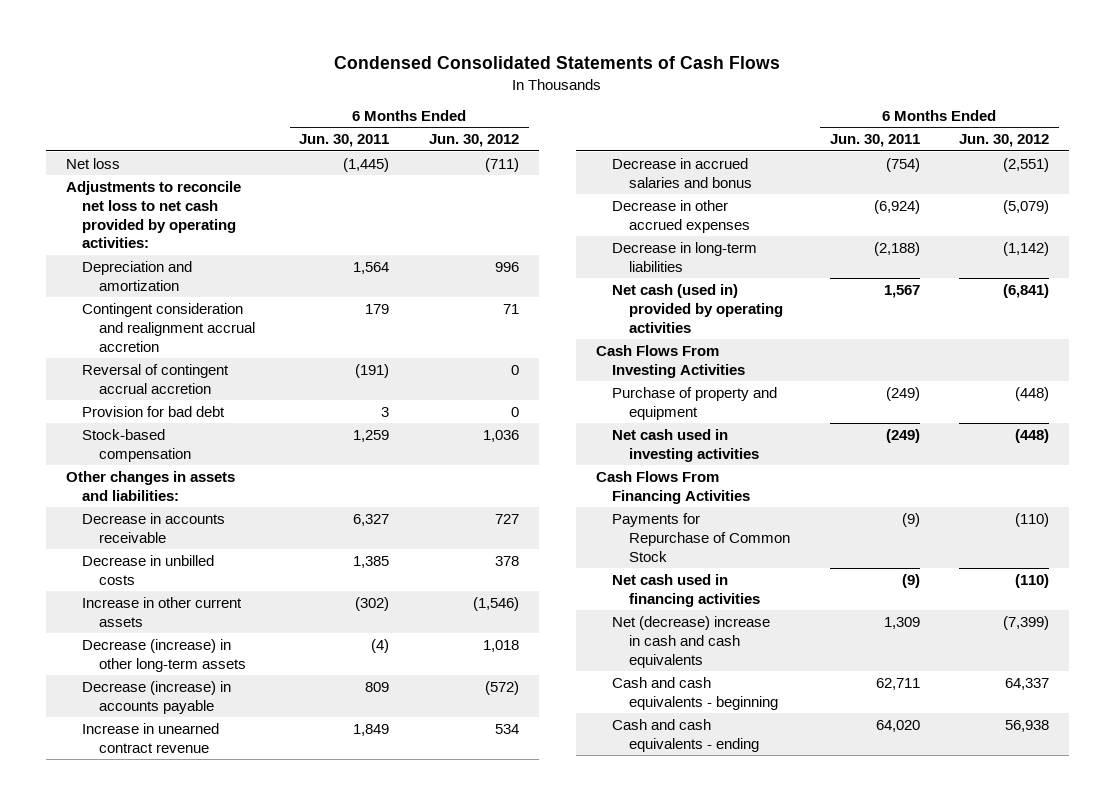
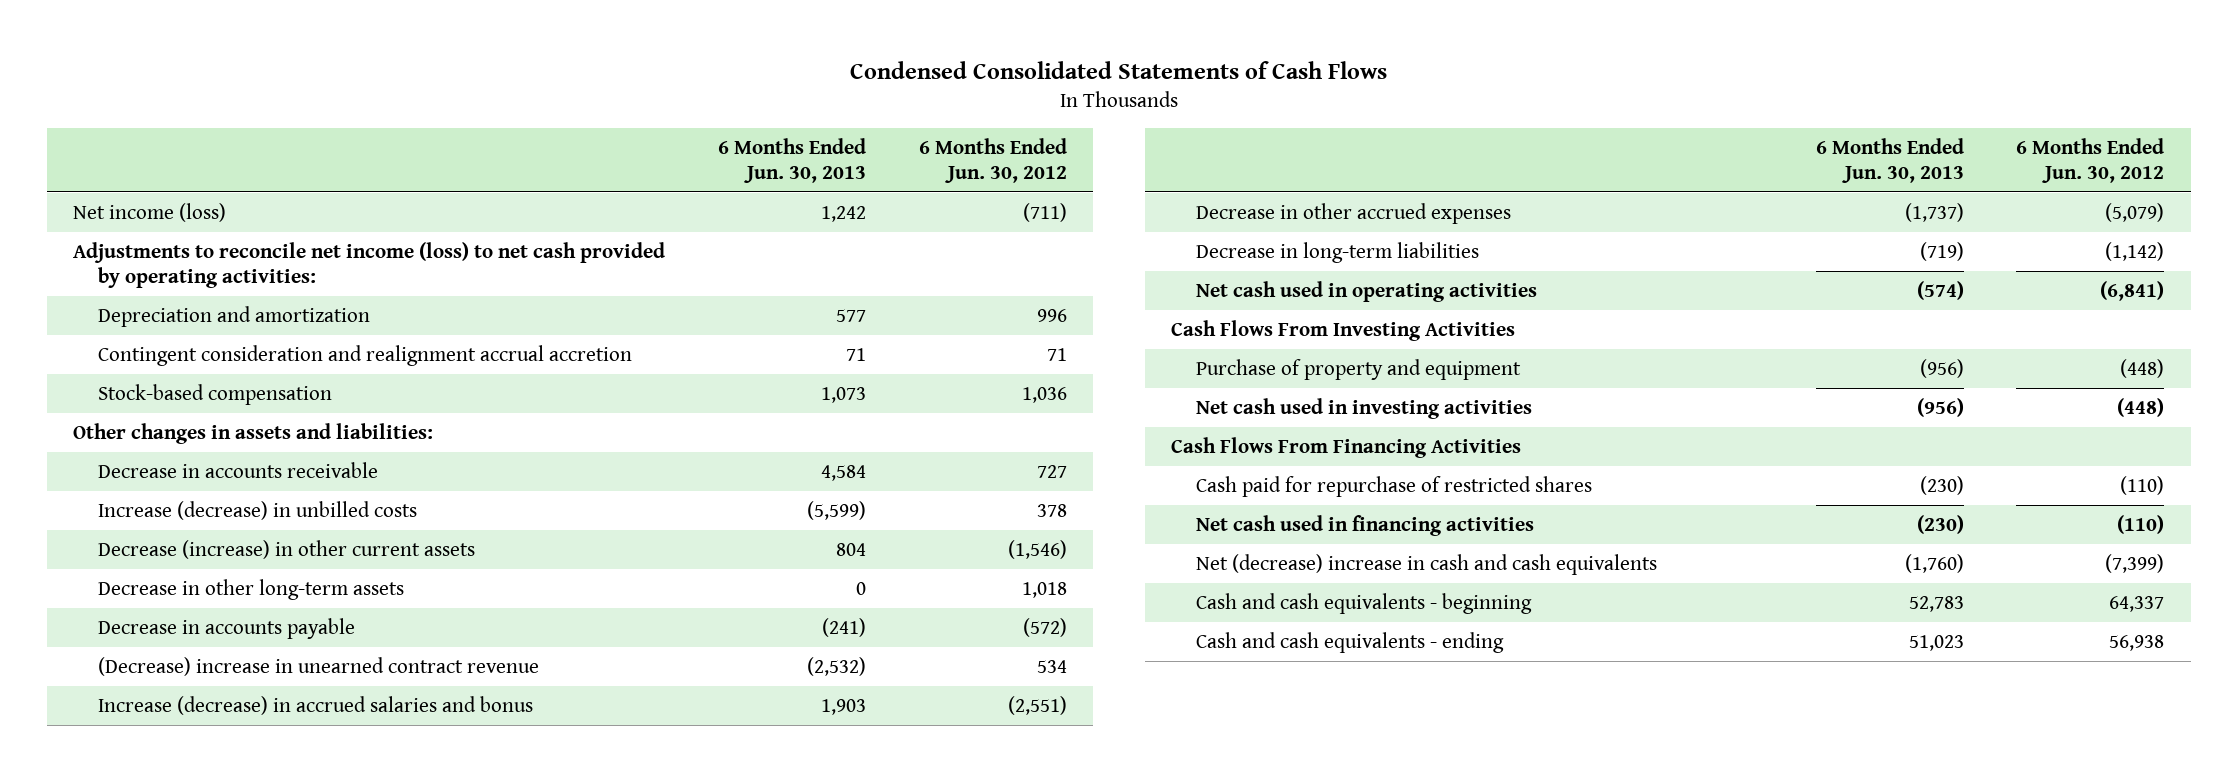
[299,134,390,148] Jun. 30, 2011 -> none
none -> [717,137,866,183] 6 Months Ended Jun. 30, 2013
[65,157,120,169] Net loss -> [73,202,227,222] Net income (loss)
[65,180,241,249] Adjustments to reconcile net loss to net cash provided by operating activities: -> [73,241,666,288] Adjustments to reconcile net income (loss) to net cash provided by operating activities:
[82,363,230,394] Reversal of contingent accrual accretion -> none
[82,405,226,417] Provision for bad debt -> none
[82,554,215,585] Decrease in unbilled costs -> [98,500,418,520] Increase (decrease) in unbilled costs
[82,596,243,627] Increase in other current assets -> [98,539,476,559] Decrease (increase) in other current assets
[82,638,247,672] Decrease (increase) in other long-term assets -> [98,578,405,600] Decrease in other long-term assets
[82,680,232,714] Decrease (increase) in accounts payable -> [98,617,356,639] Decrease in accounts payable
[82,722,220,753] Increase in unearned contract revenue -> [98,656,540,676] (Decrease) increase in unearned contract revenue
[612,157,753,188] Decrease in accrued salaries and bonus -> [98,695,534,715] Increase (decrease) in accrued salaries and bonus
[612,283,784,333] Net cash (used in) provided by operating activities -> [1195,280,1537,302] Net cash used in operating activities
[612,512,791,562] Payments for Repurchase of Common Stock -> [1195,475,1592,497] Cash paid for repurchase of restricted shares

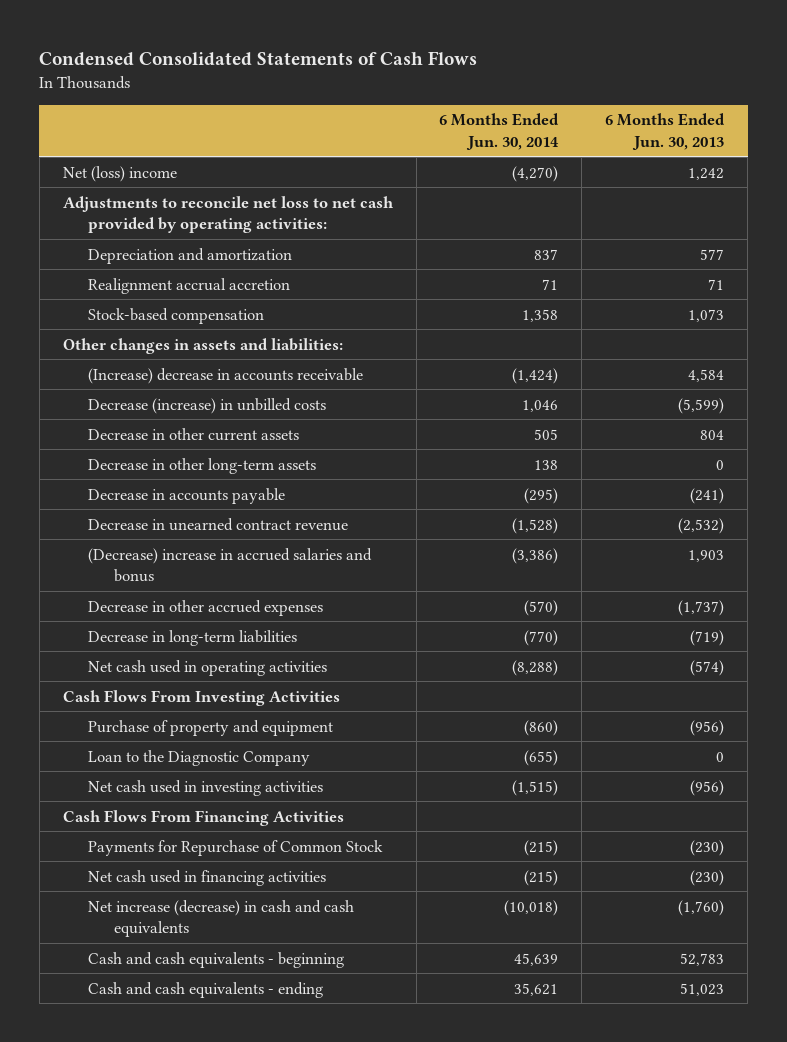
[918,137,1067,183] 6 Months Ended Jun. 30, 2012 -> none
none -> [439,113,560,150] 6 Months Ended Jun. 30, 2014
[73,202,227,222] Net income (loss) -> [62,165,177,182] Net (loss) income
[73,241,666,288] Adjustments to reconcile net income (loss) to net cash provided by operating activities: -> [62,195,394,233] Adjustments to reconcile net loss to net cash provided by operating activities:
[98,344,633,366] Contingent consideration and realignment accrual accretion -> [88,277,291,294] Realignment accrual accretion
[98,461,379,478] Decrease in accounts receivable -> [88,367,364,384] (Increase) decrease in accounts receivable
[98,500,418,520] Increase (decrease) in unbilled costs -> [88,397,327,414] Decrease (increase) in unbilled costs
[98,539,476,559] Decrease (increase) in other current assets -> [88,427,300,441] Decrease in other current assets
[98,656,540,676] (Decrease) increase in unearned contract revenue -> [88,517,349,531] Decrease in unearned contract revenue
[98,695,534,715] Increase (decrease) in accrued salaries and bonus -> [88,547,373,582] (Decrease) increase in accrued salaries and bonus
none -> [88,749,311,766] Loan to the Diagnostic Company
[1195,475,1592,497] Cash paid for repurchase of restricted shares -> [88,839,384,856] Payments for Repurchase of Common Stock
[1195,553,1657,575] Net (decrease) increase in cash and cash equivalents -> [88,899,355,937] Net increase (decrease) in cash and cash equivalents

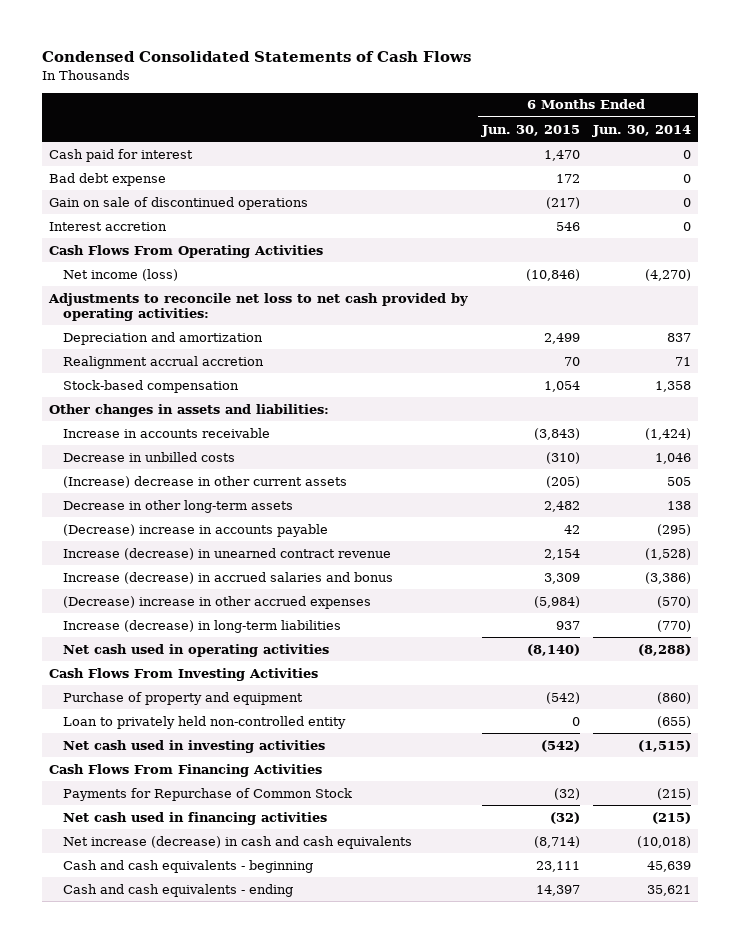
[605,113,726,150] 6 Months Ended Jun. 30, 2013 -> none
none -> [480,124,580,137] Jun. 30, 2015
none -> [49,148,194,162] Cash paid for interest
none -> [49,172,167,186] Bad debt expense
none -> [49,196,309,210] Gain on sale of discontinued operations
none -> [49,221,168,231] Interest accretion
none -> [49,244,324,258] Cash Flows From Operating Activities
[62,165,177,182] Net (loss) income -> [63,268,179,281] Net income (loss)
[88,367,364,384] (Increase) decrease in accounts receivable -> [63,427,271,438] Increase in accounts receivable
[88,397,327,414] Decrease (increase) in unbilled costs -> [63,451,236,462] Decrease in unbilled costs
[88,427,300,441] Decrease in other current assets -> [63,475,348,488] (Increase) decrease in other current assets
[88,487,286,504] Decrease in accounts payable -> [63,523,329,537] (Decrease) increase in accounts payable
[88,517,349,531] Decrease in unearned contract revenue -> [63,547,392,560] Increase (decrease) in unearned contract revenue
[88,547,373,582] (Decrease) increase in accrued salaries and bonus -> [63,571,394,584] Increase (decrease) in accrued salaries and bonus
[88,599,324,616] Decrease in other accrued expenses -> [63,595,372,609] (Decrease) increase in other accrued expenses
[88,629,298,646] Decrease in long-term liabilities -> [63,619,342,633] Increase (decrease) in long-term liabilities
[88,749,311,766] Loan to the Diagnostic Company -> [63,715,347,729] Loan to privately held non-controlled entity

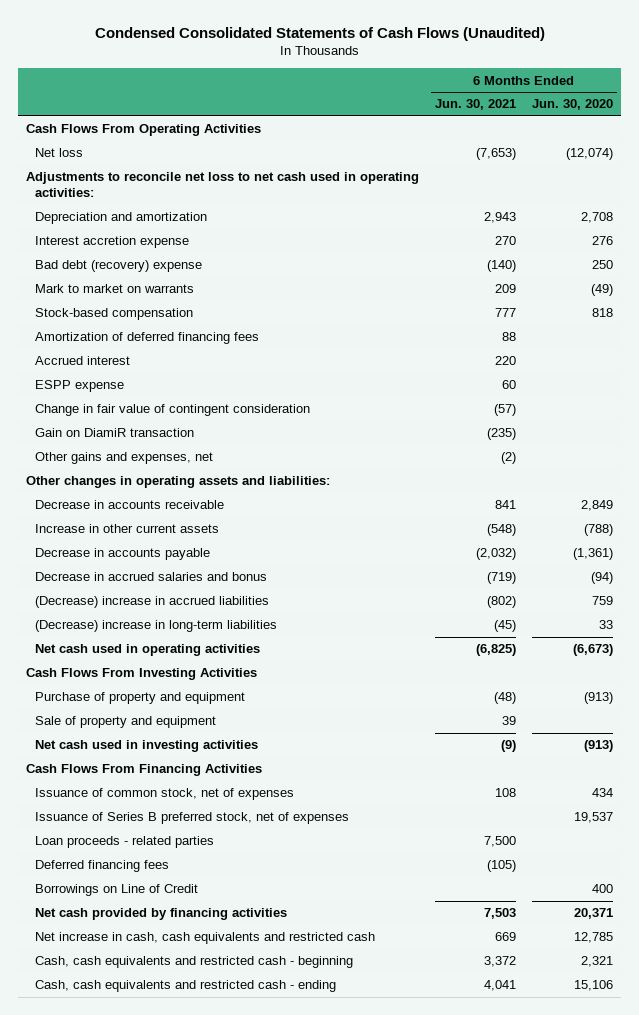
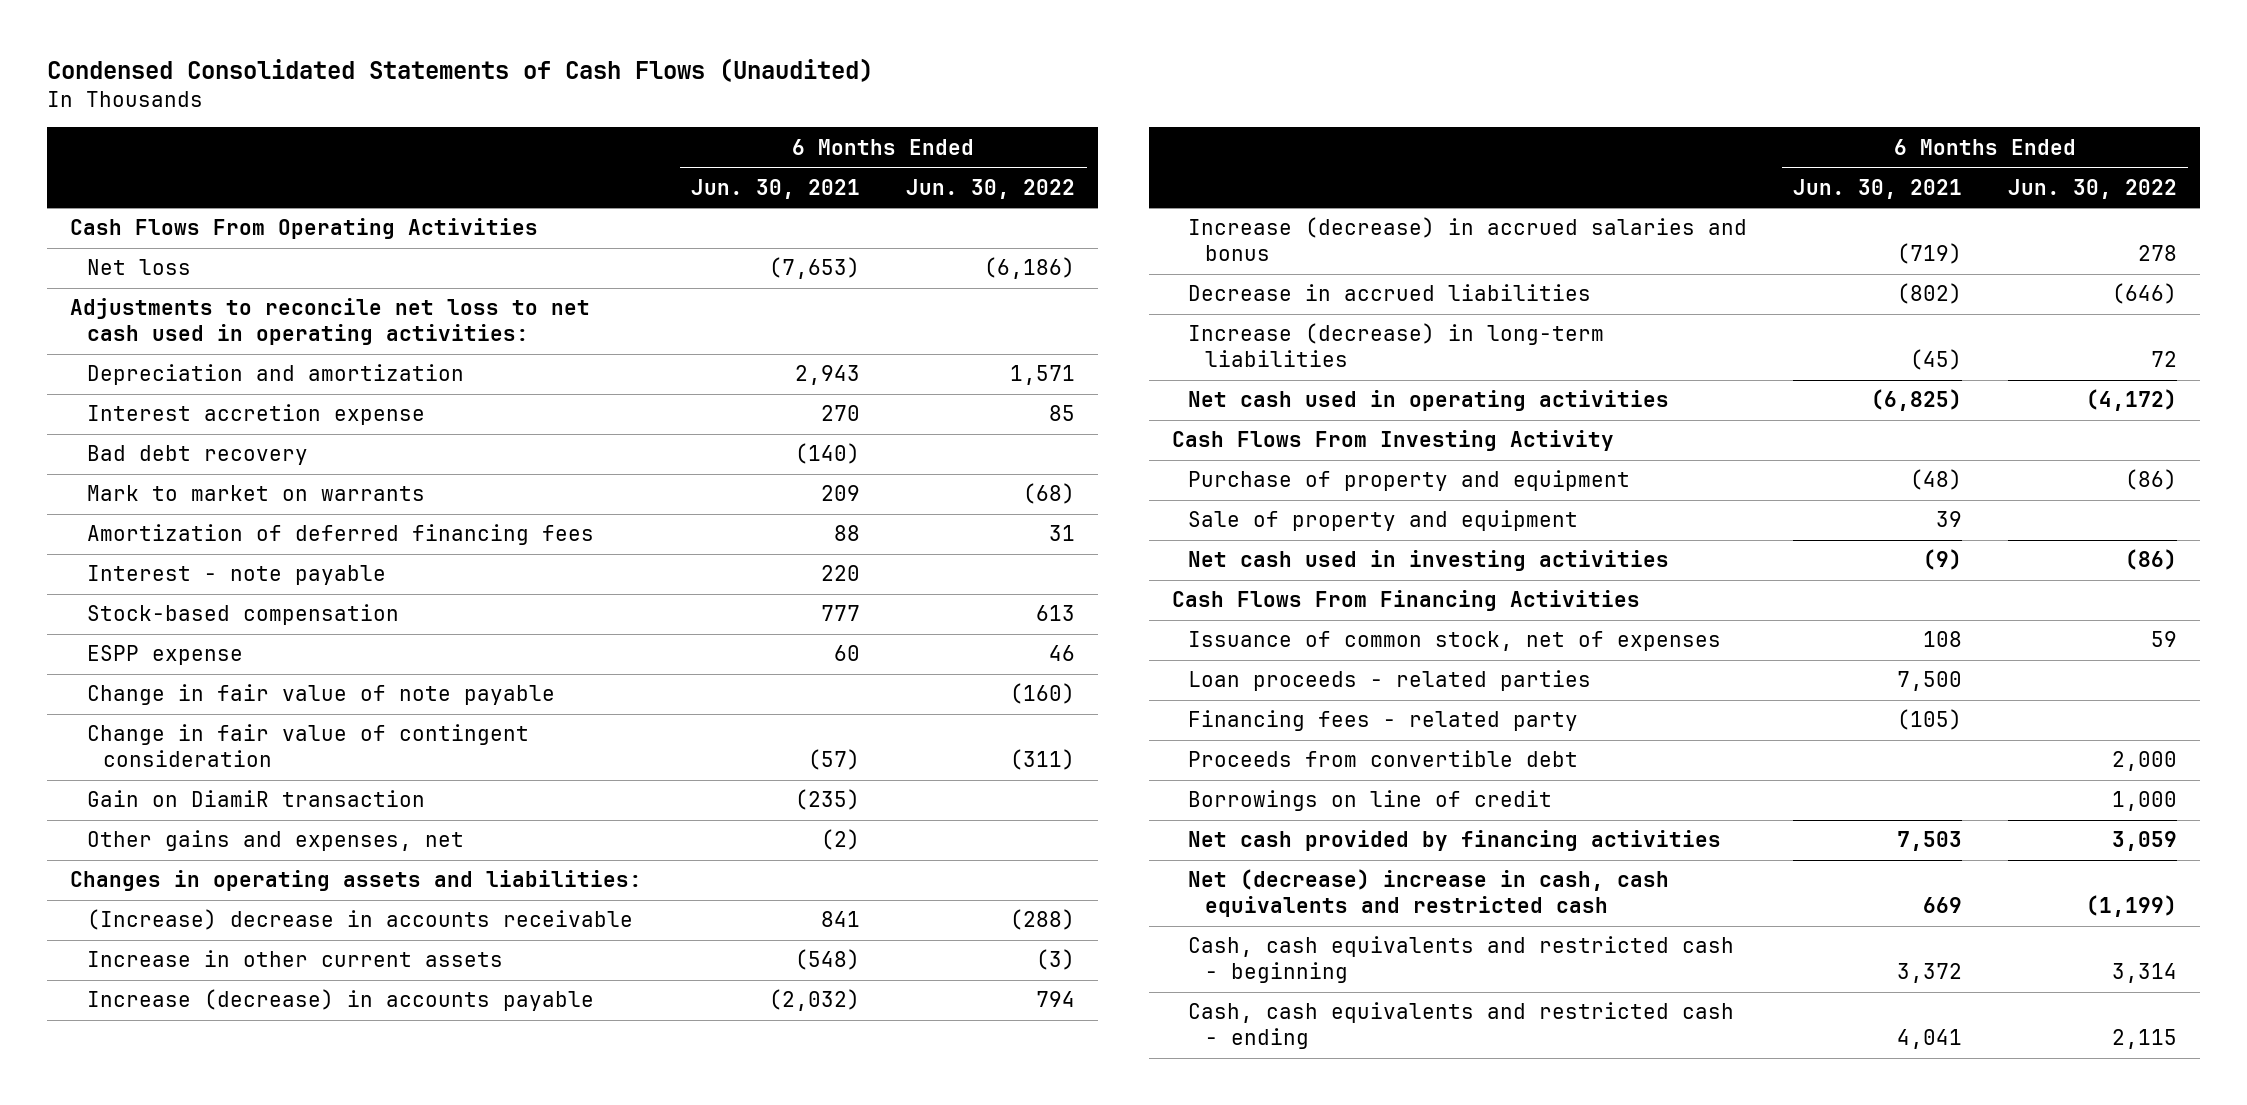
[532,99,614,111] Jun. 30, 2020 -> none
none -> [906,178,1076,199] Jun. 30, 2022
[35,260,203,273] Bad debt (recovery) expense -> [86,445,308,466] Bad debt recovery
[35,356,131,366] Accrued interest -> none
none -> [86,565,386,586] Interest - note payable
[35,308,194,321] Stock-based compensation -> [86,604,399,626] Stock-based compensation
none -> [86,684,555,706] Change in fair value of note payable
[26,476,331,489] Other changes in operating assets and liabilities: -> [70,870,643,892] Changes in operating assets and liabilities:
[35,500,225,510] Decrease in accounts receivable -> [86,909,633,931] (Increase) decrease in accounts receivable
[35,548,211,561] Decrease in accounts payable -> [86,989,594,1012] Increase (decrease) in accounts payable
[35,572,268,582] Decrease in accrued salaries and bonus -> [1188,217,1748,262] Increase (decrease) in accrued salaries and bonus
[35,596,270,609] (Decrease) increase in accrued liabilities -> [1188,284,1592,302] Decrease in accrued liabilities
[35,620,278,633] (Decrease) increase in long-term liabilities -> [1188,323,1605,368] Increase (decrease) in long-term liabilities
[26,668,258,681] Cash Flows From Investing Activities -> [1172,430,1615,452] Cash Flows From Investing Activity
[35,812,350,825] Issuance of Series B preferred stock, net of expenses -> none
[35,860,170,873] Deferred financing fees -> none
none -> [1188,710,1579,732] Financing fees - related party
none -> [1188,750,1579,768] Proceeds from convertible debt
[35,884,199,897] Borrowings on Line of Credit -> [1188,790,1553,812] Borrowings on line of credit
[35,932,376,945] Net increase in cash, cash equivalents and restricted cash -> [1188,869,1670,918] Net (decrease) increase in cash, cash equivalents and restricted cash

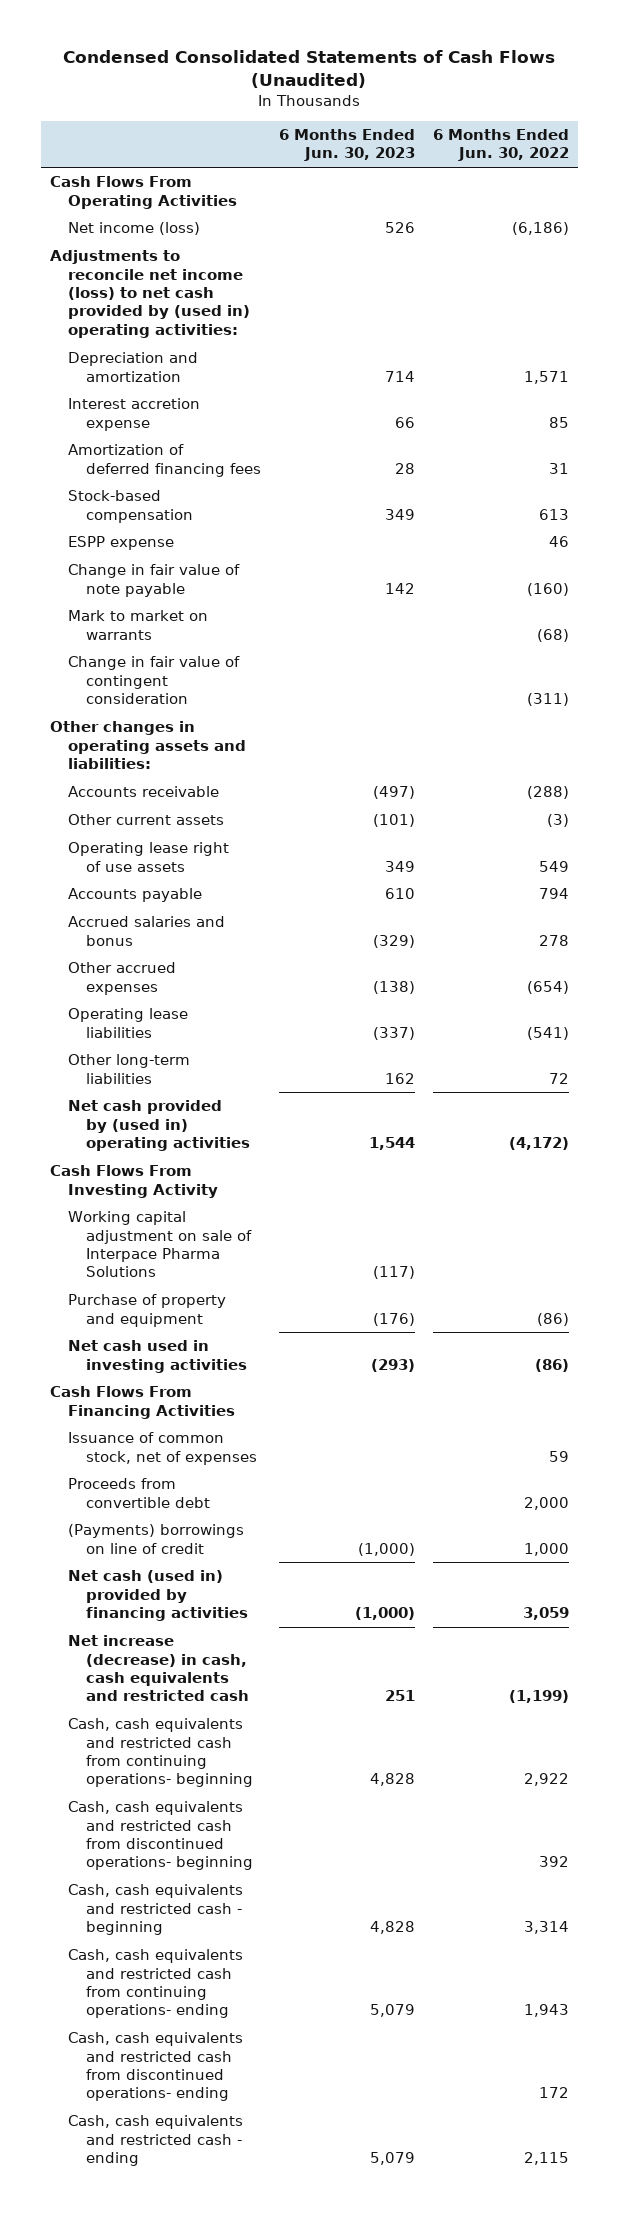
[691,178,861,199] Jun. 30, 2021 -> none
none -> [278,129,415,162] 6 Months Ended Jun. 30, 2023
[86,259,191,276] Net loss -> [67,222,200,236] Net income (loss)
[70,298,591,346] Adjustments to reconcile net loss to net cash used in operating activities: -> [49,250,250,338] Adjustments to reconcile net income (loss) to net cash provided by (used in) operating activities:
[86,445,308,466] Bad debt recovery -> none
[86,565,386,586] Interest - note payable -> none
[86,485,425,502] Mark to market on warrants -> [67,610,208,640] Mark to market on warrants
[86,790,425,808] Gain on DiamiR transaction -> none
[86,830,464,852] Other gains and expenses, net -> none
[1188,284,1592,302] Decrease in accrued liabilities -> none
[1188,323,1605,368] Increase (decrease) in long-term liabilities -> none
[70,870,643,892] Changes in operating assets and liabilities: -> [49,721,246,770] Other changes in operating assets and liabilities:
[86,909,633,931] (Increase) decrease in accounts receivable -> [67,786,219,798] Accounts receivable
[86,950,503,968] Increase in other current assets -> [67,814,224,826] Other current assets
none -> [67,842,229,872] Operating lease right of use assets
[86,989,594,1012] Increase (decrease) in accounts payable -> [67,888,202,903] Accounts payable
[1188,217,1748,262] Increase (decrease) in accrued salaries and bonus -> [67,916,225,946] Accrued salaries and bonus
none -> [67,962,176,995] Other accrued expenses
none -> [67,1008,188,1038] Operating lease liabilities
none -> [67,1054,190,1084] Other long-term liabilities
[1188,390,1670,412] Net cash used in operating activities -> [67,1100,250,1152] Net cash provided by (used in) operating activities
none -> [67,1211,252,1278] Working capital adjustment on sale of Interpace Pharma Solutions
[1188,510,1579,532] Sale of property and equipment -> none
[1188,670,1592,692] Loan proceeds - related parties -> none
[1188,710,1579,732] Financing fees - related party -> none
[1188,790,1553,812] Borrowings on line of credit -> [67,1524,244,1554] (Payments) borrowings on line of credit
[1188,830,1722,852] Net cash provided by financing activities -> [67,1570,248,1622] Net cash (used in) provided by financing activities
[1188,869,1670,918] Net (decrease) increase in cash, cash equivalents and restricted cash -> [67,1635,249,1702] Net increase (decrease) in cash, cash equivalents and restricted cash
none -> [67,1718,253,1788] Cash, cash equivalents and restricted cash from continuing operations- beginning
none -> [67,1801,253,1871] Cash, cash equivalents and restricted cash from discontinued operations- beginning
none -> [67,1949,243,2019] Cash, cash equivalents and restricted cash from continuing operations- ending
none -> [67,2032,243,2102] Cash, cash equivalents and restricted cash from discontinued operations- ending

